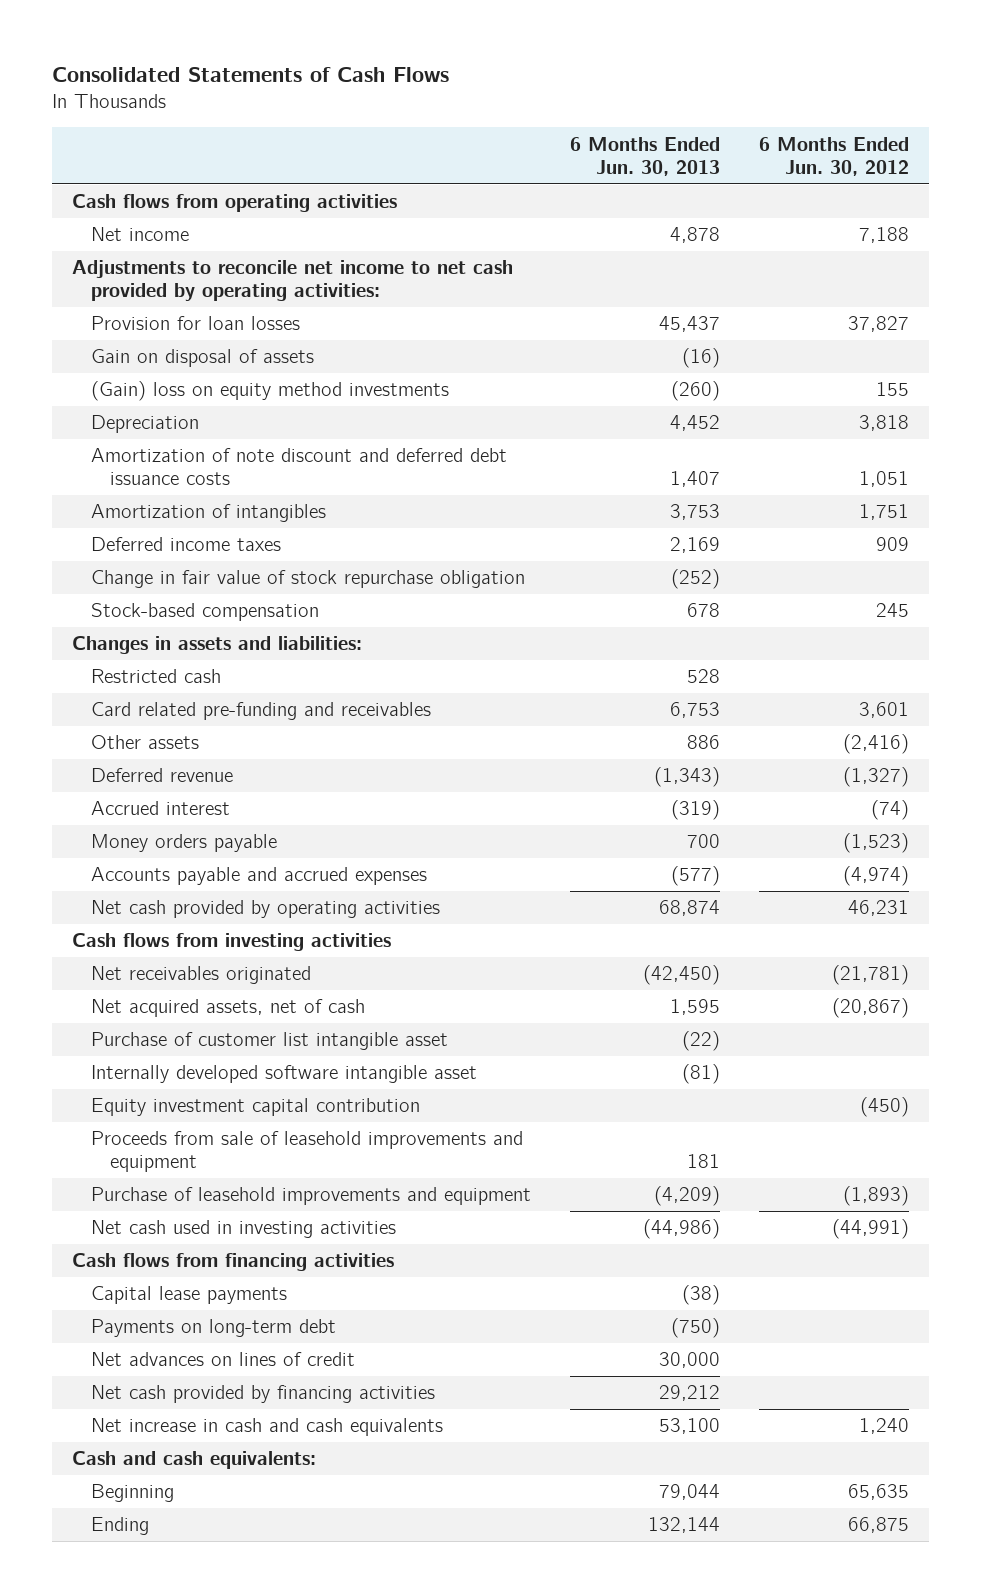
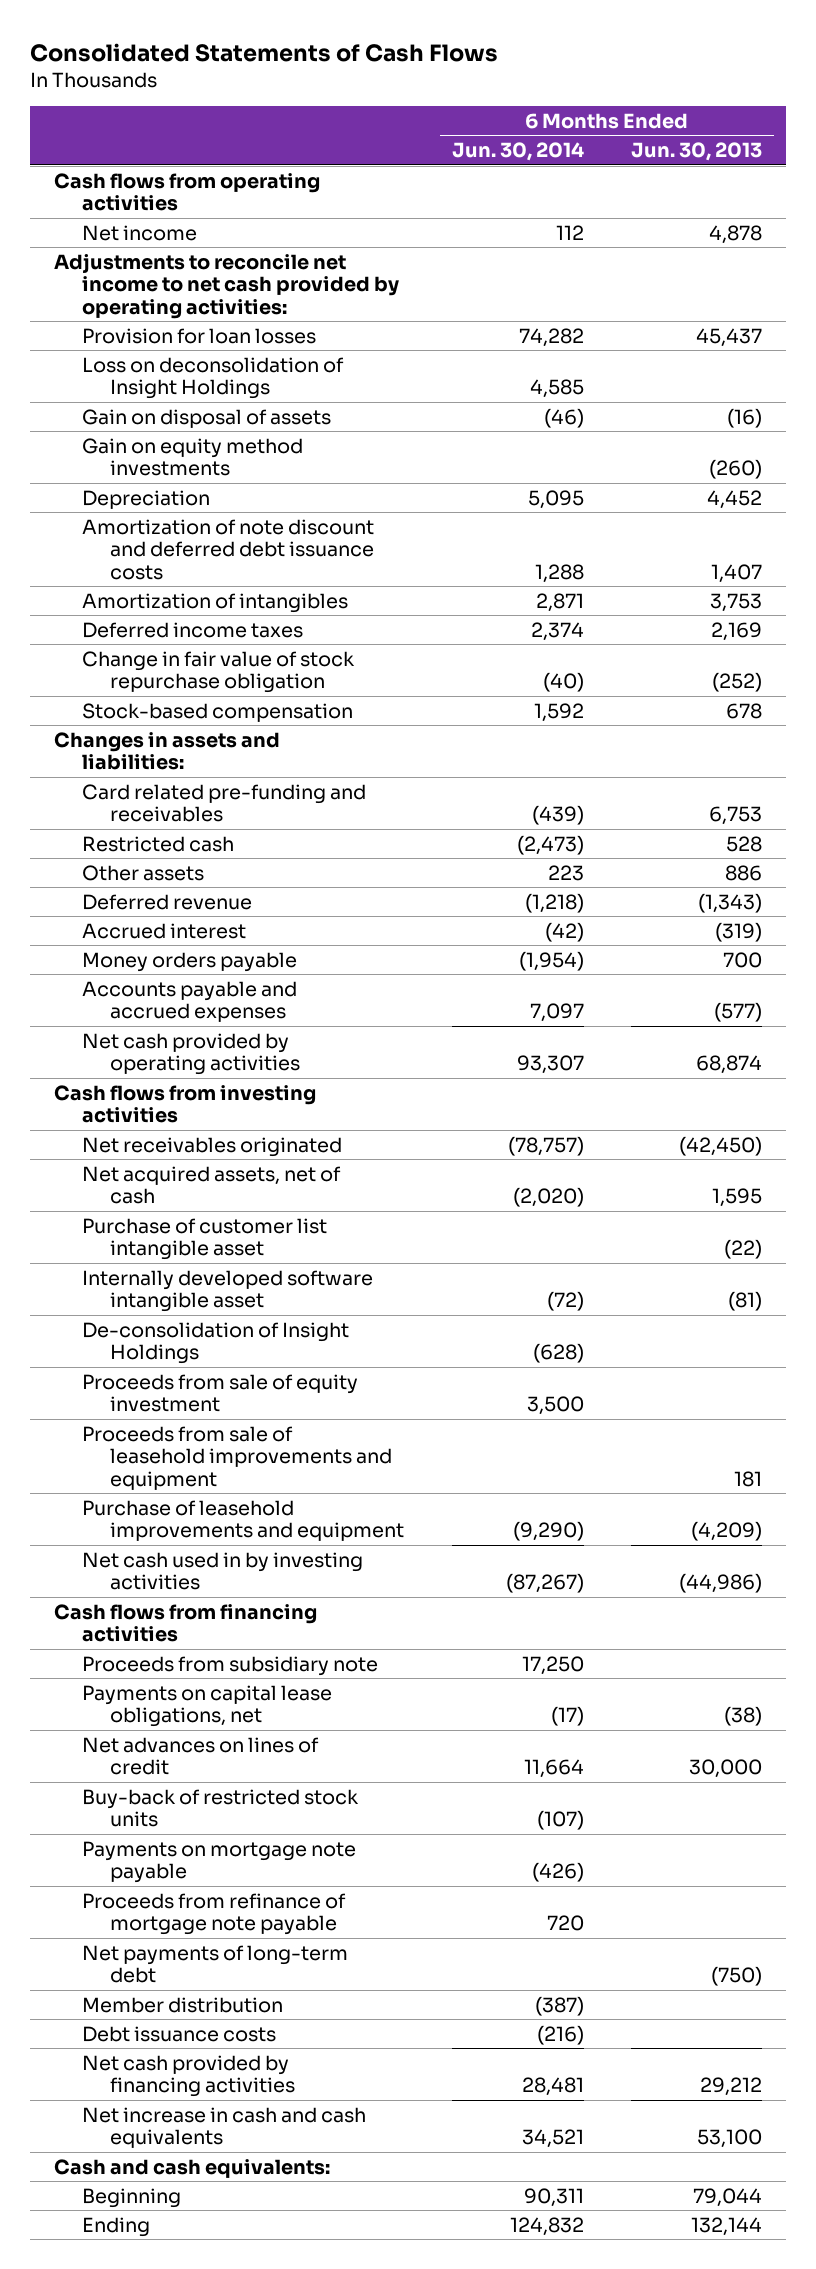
[759,136,910,176] 6 Months Ended Jun. 30, 2012 -> none
none -> [451,142,584,162] Jun. 30, 2014
none -> [82,356,345,400] Loss on deconsolidation of Insight Holdings
[90,381,449,402] (Gain) loss on equity method investments -> [82,437,304,477] Gain on equity method investments
[90,669,221,684] Restricted cash -> [82,835,235,852] Restricted cash
[90,1098,420,1117] Equity investment capital contribution -> none
none -> [82,1321,350,1365] De-consolidation of Insight Holdings
none -> [82,1373,359,1413] Proceeds from sale of equity investment
[90,1220,396,1239] Net cash used in investing activities -> [82,1551,364,1591] Net cash used in by investing activities
[90,1319,336,1338] Payments on long-term debt -> none
none -> [82,1655,379,1676] Proceeds from subsidiary note
[90,1286,287,1305] Capital lease payments -> [82,1684,333,1728] Payments on capital lease obligations, net
none -> [82,1788,360,1828] Buy-back of restricted stock units
none -> [82,1840,357,1884] Payments on mortgage note payable
none -> [82,1892,347,1936] Proceeds from refinance of mortgage note payable
none -> [82,1944,349,1984] Net payments of long-term debt
none -> [82,1996,284,2013] Member distribution
none -> [82,2025,277,2042] Debt issuance costs

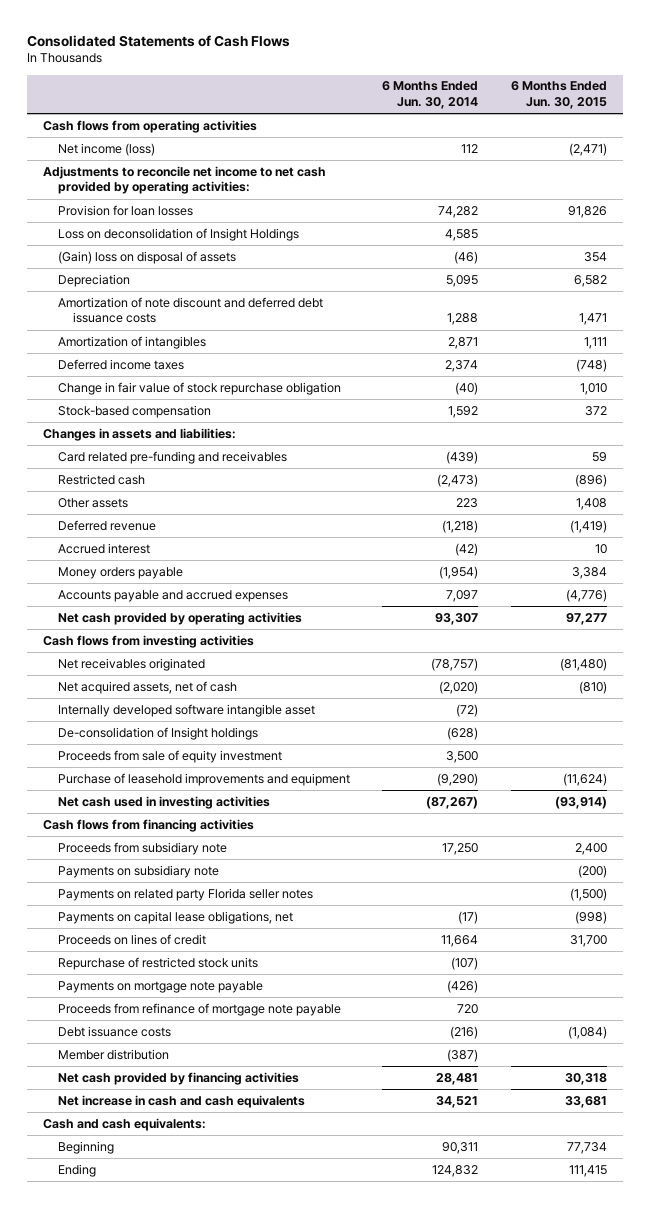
[631,142,763,162] Jun. 30, 2013 -> none
none -> [510,81,607,109] 6 Months Ended Jun. 30, 2015
[82,224,198,241] Net income -> [57,142,155,156] Net income (loss)
[82,437,304,477] Gain on equity method investments -> none
[82,408,332,428] Gain on disposal of assets -> [57,250,236,264] (Gain) loss on disposal of assets
[82,1217,328,1261] Purchase of customer list intangible asset -> none
[82,1321,350,1365] De-consolidation of Insight Holdings -> [57,726,258,740] De-consolidation of Insight holdings
[82,1425,393,1490] Proceeds from sale of leasehold improvements and equipment -> none
[82,1551,364,1591] Net cash used in by investing activities -> [57,795,270,809] Net cash used in investing activities
none -> [57,864,219,878] Payments on subsidiary note
none -> [57,887,313,901] Payments on related party Florida seller notes
[82,1736,320,1776] Net advances on lines of credit -> [57,933,206,945] Proceeds on lines of credit
[82,1788,360,1828] Buy-back of restricted stock units -> [57,956,258,970] Repurchase of restricted stock units
[82,1944,349,1984] Net payments of long-term debt -> none
[82,1996,284,2013] Member distribution -> [57,1048,169,1060] Member distribution

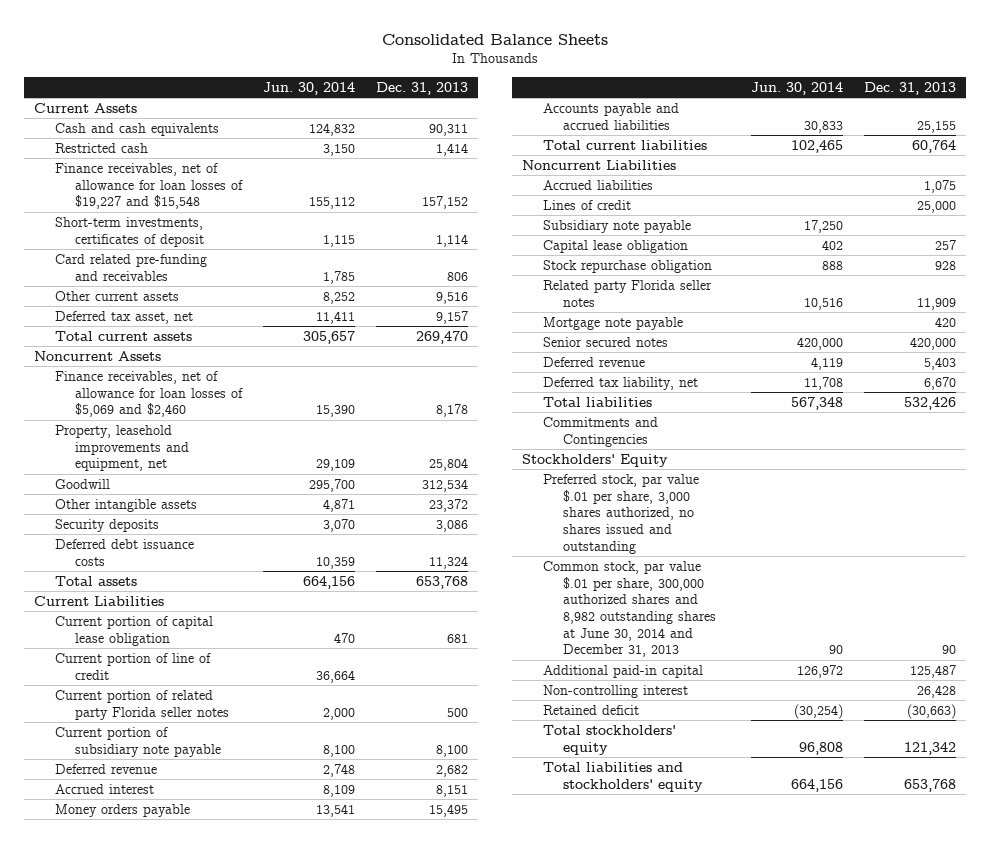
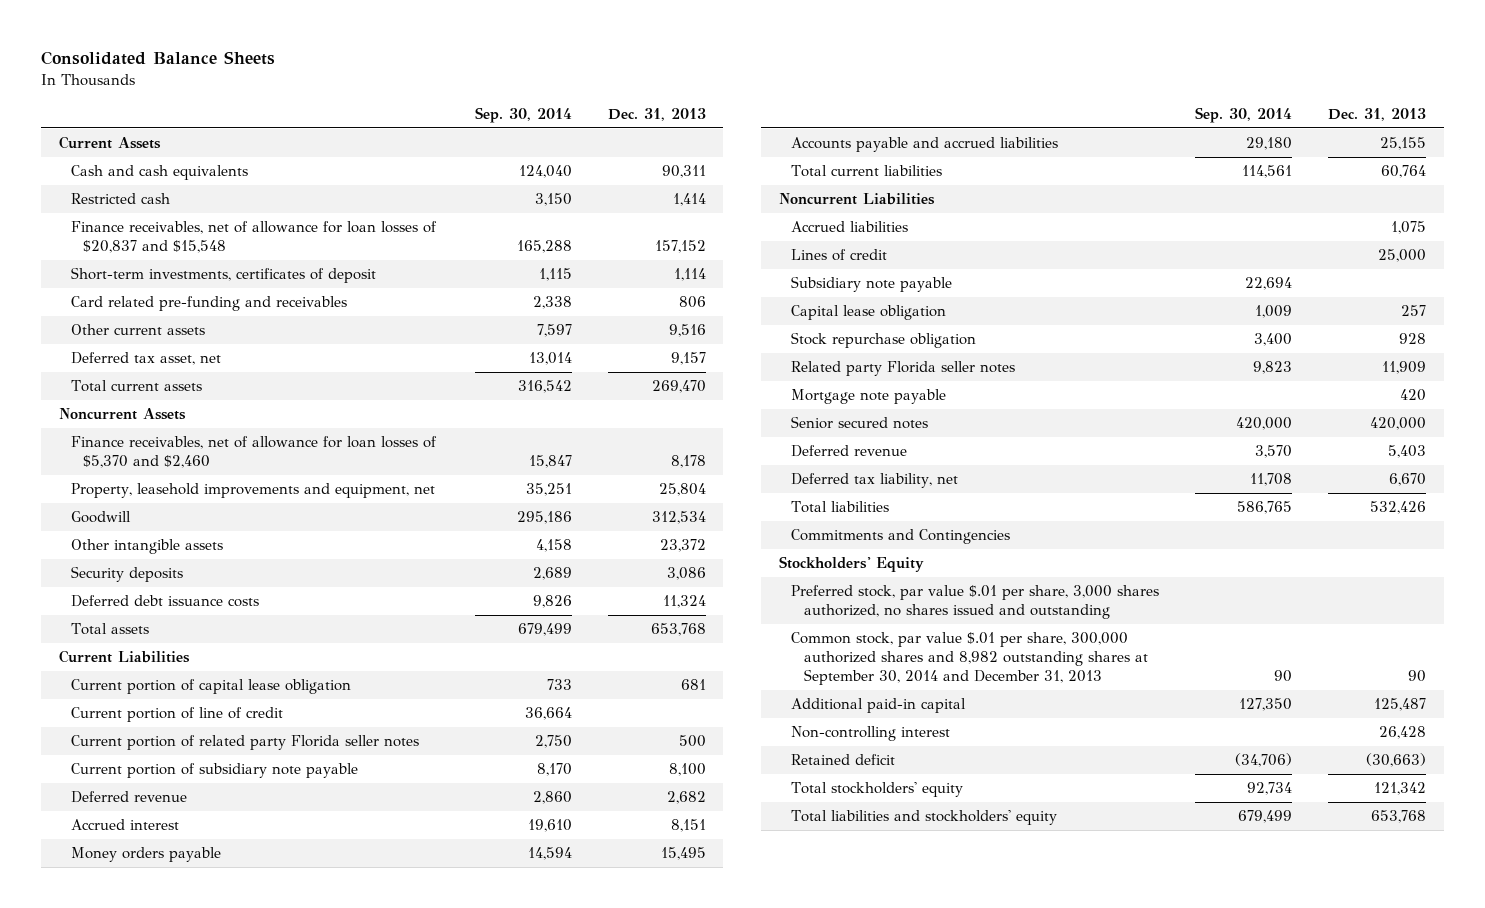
[262,81,355,95] Jun. 30, 2014 -> none
none -> [474,106,572,123] Sep. 30, 2014
[54,162,243,210] Finance receivables, net of allowance for loan losses of $19,227 and $15,548 -> [71,221,438,254] Finance receivables, net of allowance for loan losses of $20,837 and $15,548
[54,370,243,418] Finance receivables, net of allowance for loan losses of $5,069 and $2,460 -> [71,436,438,469] Finance receivables, net of allowance for loan losses of $5,370 and $2,460
[542,560,717,658] Common stock, par value $.01 per share, 300,000 authorized shares and 8,982 outstanding shares at June 30, 2014 and December 31, 2013 -> [791,632,1148,686] Common stock, par value $.01 per share, 300,000 authorized shares and 8,982 outstanding shares at September 30, 2014 and December 31, 2013

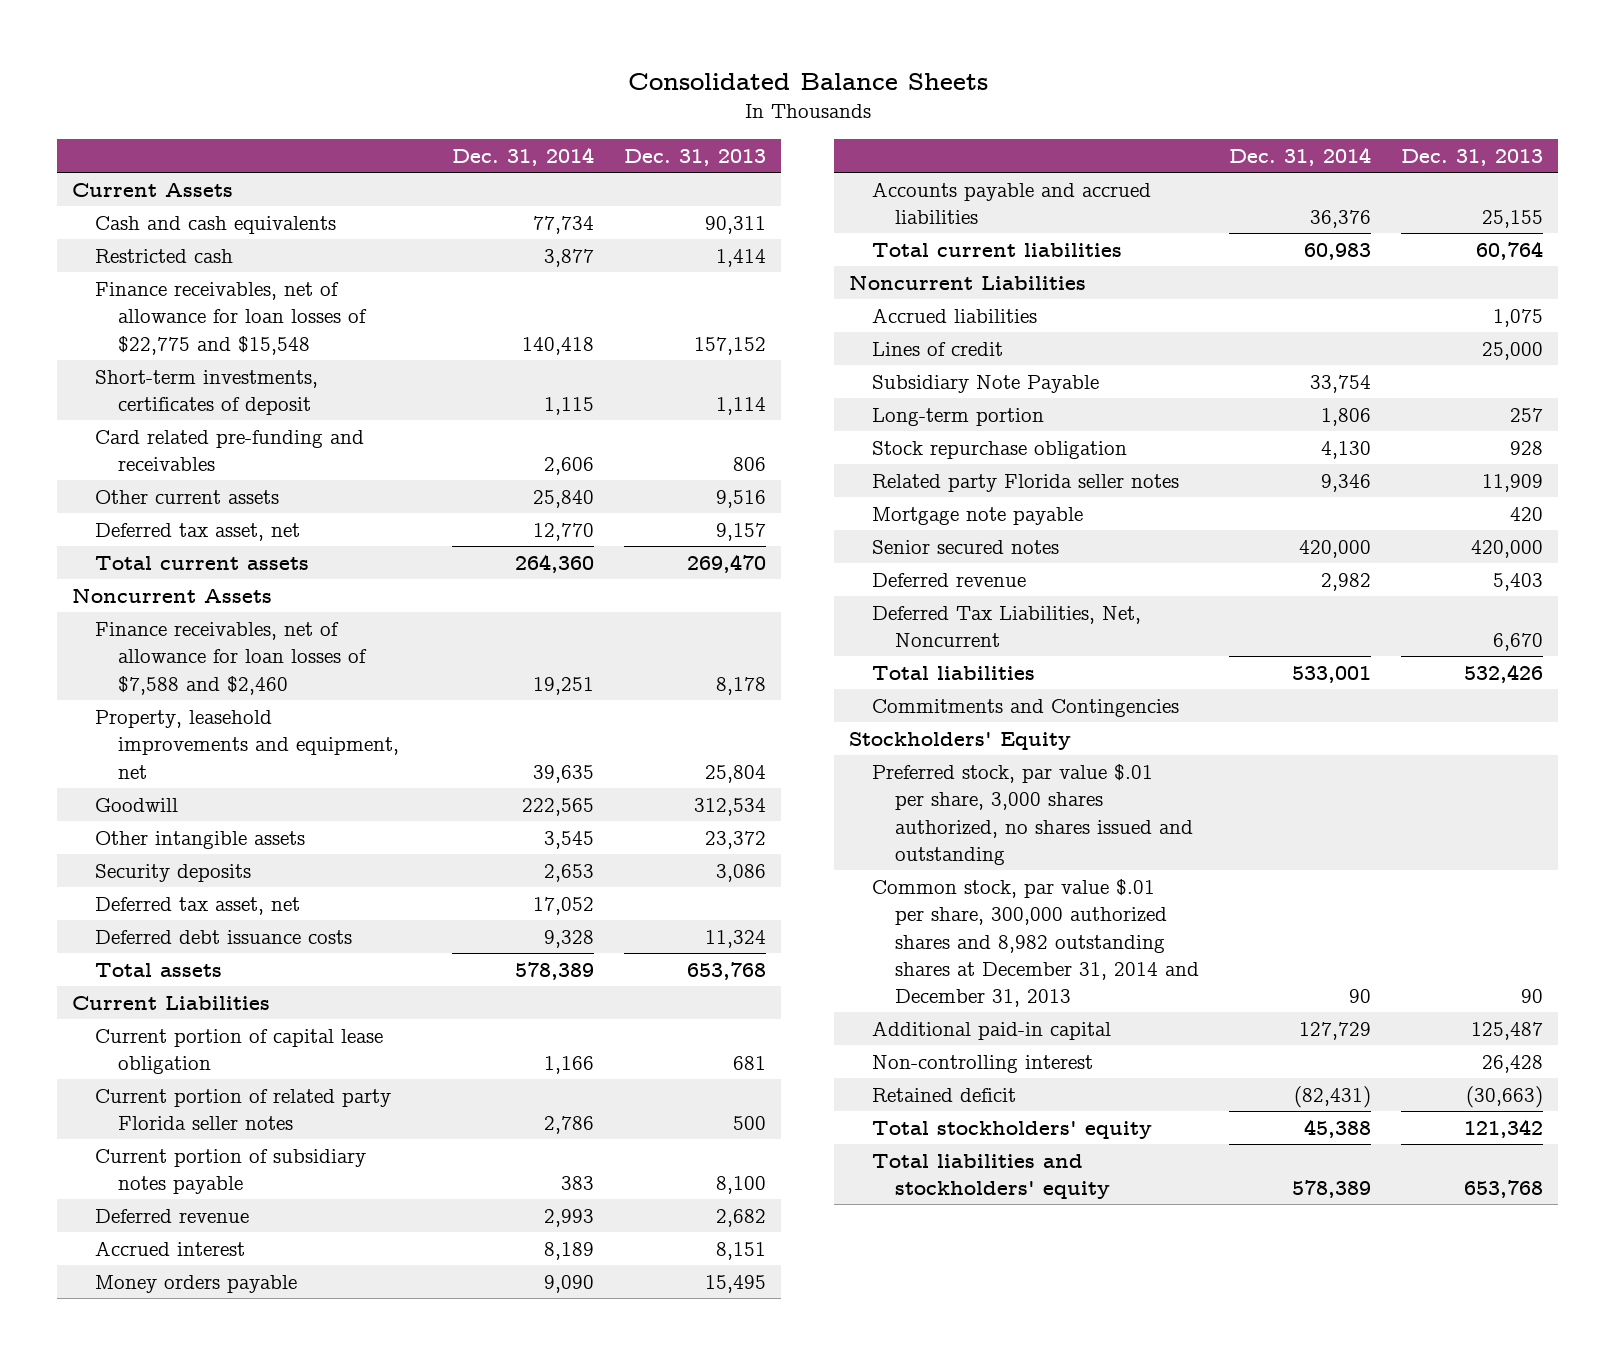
[474,106,572,123] Sep. 30, 2014 -> none
none -> [451,147,594,167] Dec. 31, 2014
[71,221,438,254] Finance receivables, net of allowance for loan losses of $20,837 and $15,548 -> [94,281,367,355] Finance receivables, net of allowance for loan losses of $22,775 and $15,548
[71,436,438,469] Finance receivables, net of allowance for loan losses of $5,370 and $2,460 -> [94,621,367,695] Finance receivables, net of allowance for loan losses of $7,588 and $2,460
none -> [94,896,300,915] Deferred tax asset, net
[71,707,284,723] Current portion of line of credit -> none
[71,763,359,779] Current portion of subsidiary note payable -> [94,1148,366,1195] Current portion of subsidiary notes payable
[791,276,953,293] Subsidiary note payable -> [872,374,1100,393] Subsidiary Note Payable
[791,305,947,321] Capital lease obligation -> [872,407,1045,426] Long-term portion
[791,473,959,489] Deferred tax liability, net -> [872,605,1142,648] Deferred Tax Liabilities, Net, Noncurrent
[791,632,1148,686] Common stock, par value $.01 per share, 300,000 authorized shares and 8,982 outstanding shares at September 30, 2014 and December 31, 2013 -> [872,878,1200,1008] Common stock, par value $.01 per share, 300,000 authorized shares and 8,982 outstanding shares at December 31, 2014 and December 31, 2013

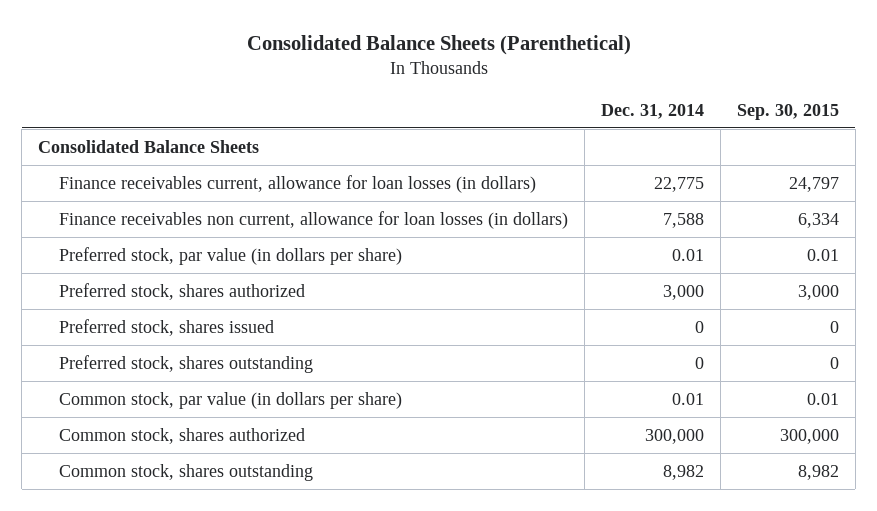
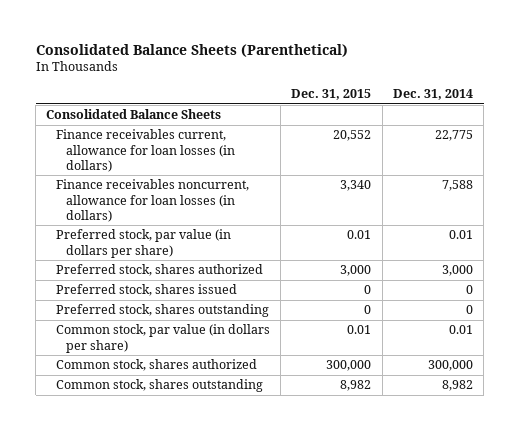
[736,103,839,120] Sep. 30, 2015 -> none
none -> [291,89,372,101] Dec. 31, 2015
[59,210,569,229] Finance receivables non current, allowance for loan losses (in dollars) -> [56,179,250,222] Finance receivables noncurrent, allowance for loan losses (in dollars)

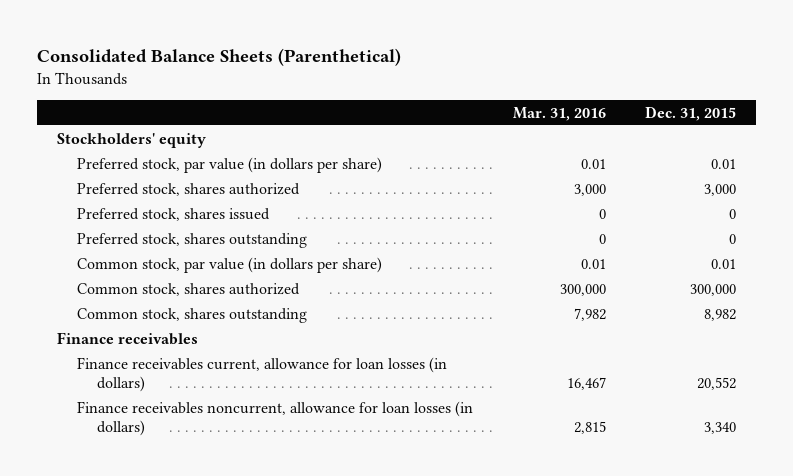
[392,89,473,101] Dec. 31, 2014 -> none
none -> [512,106,606,121] Mar. 31, 2016
[46,109,222,120] Consolidated Balance Sheets -> none
none -> [56,132,206,148] Stockholders' equity
none -> [56,331,198,345] Finance receivables
[56,129,235,172] Finance receivables current, allowance for loan losses (in dollars) -> [76,356,447,393] Finance receivables current, allowance for loan losses (in dollars)
[56,179,250,222] Finance receivables noncurrent, allowance for loan losses (in dollars) -> [76,400,473,437] Finance receivables noncurrent, allowance for loan losses (in dollars)

